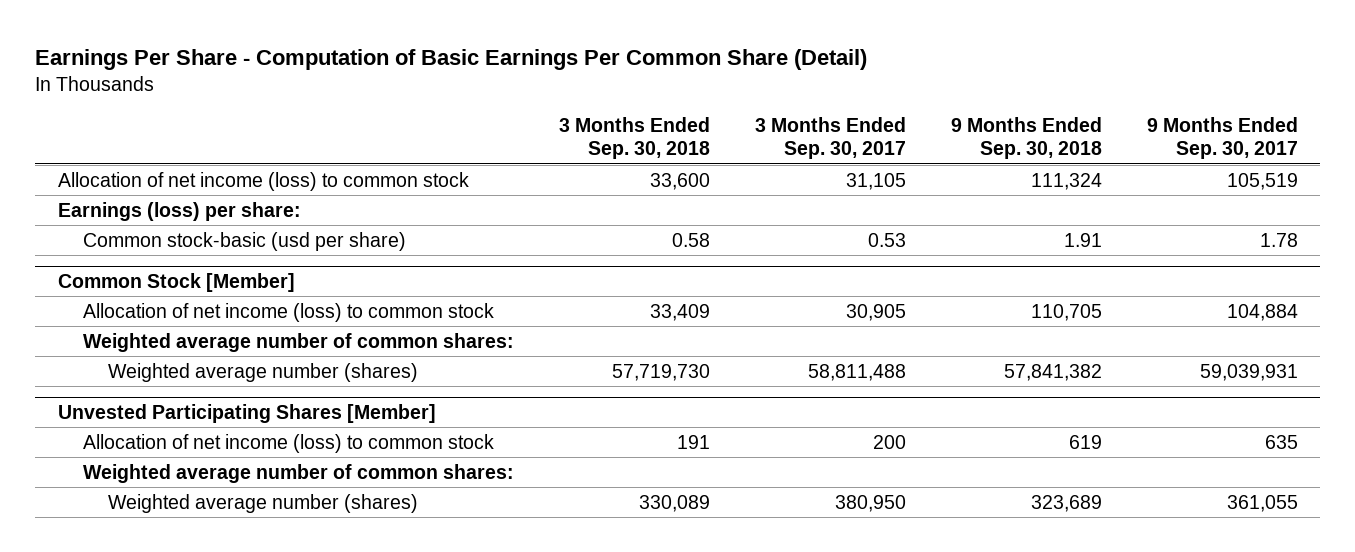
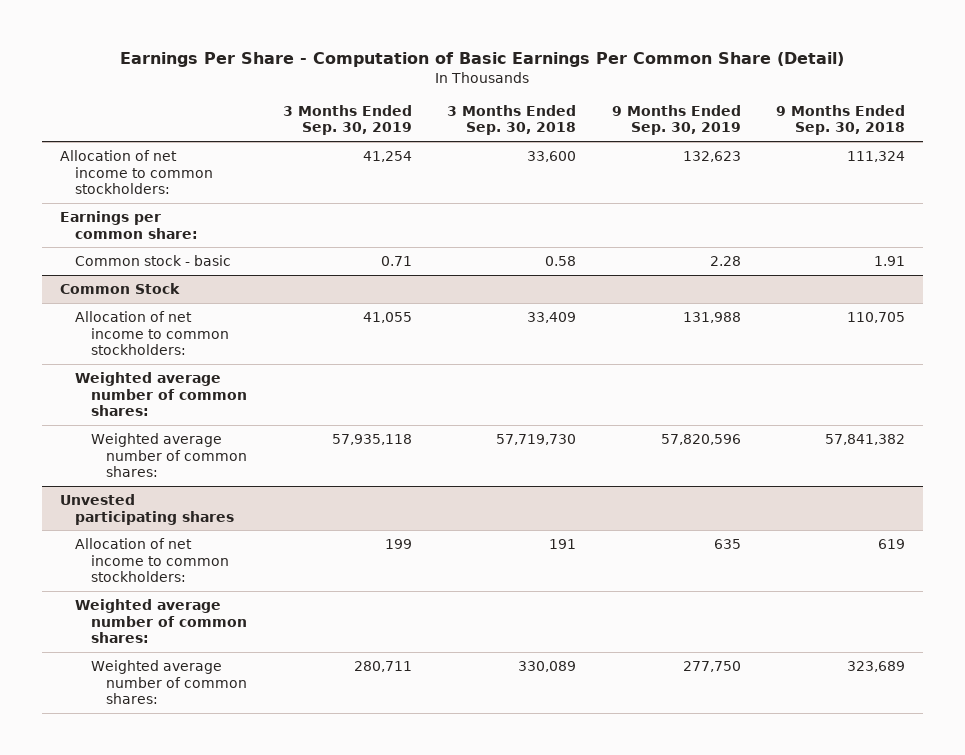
[754,117,906,160] 3 Months Ended Sep. 30, 2017 -> none
[1146,117,1298,160] 9 Months Ended Sep. 30, 2017 -> none
none -> [282,104,412,136] 3 Months Ended Sep. 30, 2019
none -> [611,104,741,136] 9 Months Ended Sep. 30, 2019
[57,171,469,191] Allocation of net income (loss) to common stock -> [59,149,214,195] Allocation of net income to common stockholders:
[57,201,301,221] Earnings (loss) per share: -> [59,210,199,239] Earnings per common share:
[83,231,407,251] Common stock-basic (usd per share) -> [75,254,232,266] Common stock - basic
[57,273,295,293] Common Stock [Member] -> [59,282,180,294] Common Stock
[83,302,495,322] Allocation of net income (loss) to common stock -> [75,310,229,356] Allocation of net income to common stockholders:
[108,362,419,382] Weighted average number (shares) -> [90,432,248,478] Weighted average number of common shares:
[57,404,436,424] Unvested Participating Shares [Member] -> [59,493,235,525] Unvested participating shares
[83,433,495,453] Allocation of net income (loss) to common stock -> [75,537,229,583] Allocation of net income to common stockholders:
[108,493,419,513] Weighted average number (shares) -> [90,659,248,705] Weighted average number of common shares:

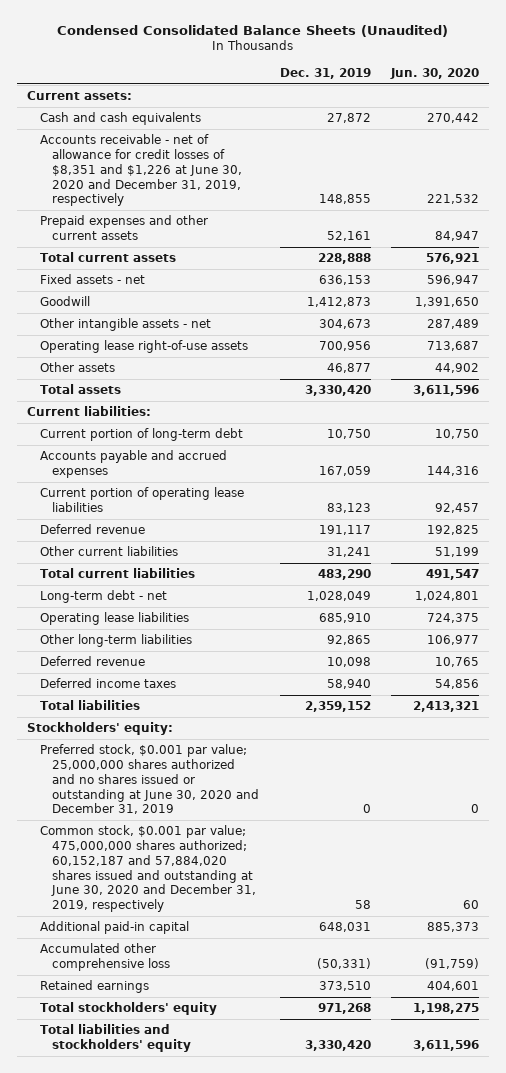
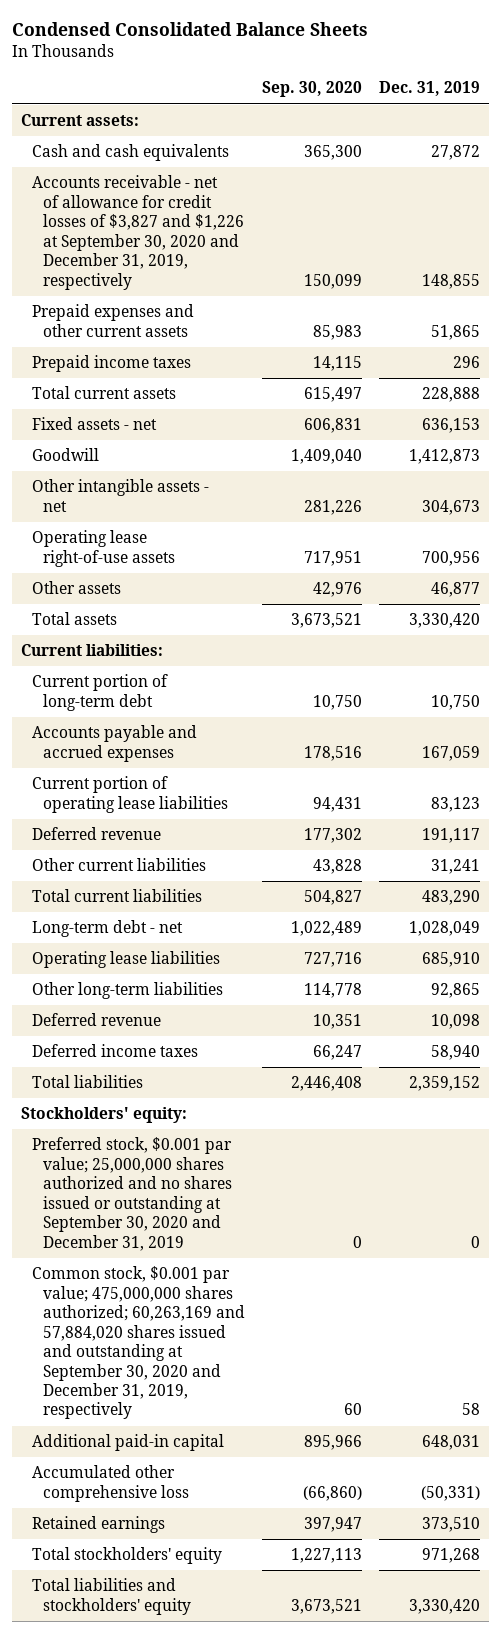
[57,24,449,37] Condensed Consolidated Balance Sheets (Unaudited) -> [12,22,369,37] Condensed Consolidated Balance Sheets
[389,68,479,80] Jun. 30, 2020 -> none
none -> [262,81,363,98] Sep. 30, 2020
[39,134,243,207] Accounts receivable - net of allowance for credit losses of $8,351 and $1,226 at June 30, 2020 and December 31, 2019, respectively -> [31,175,244,290] Accounts receivable - net of allowance for credit losses of $3,827 and $1,226 at September 30, 2020 and December 31, 2019, respectively
[326,230,371,241] 52,161 -> [431,324,481,340] 51,865
none -> [31,355,191,373] Prepaid income taxes
[39,744,260,815] Preferred stock, $0.001 par value; 25,000,000 shares authorized and no shares issued or outstanding at June 30, 2020 and December 31, 2019 -> [31,1137,232,1251] Preferred stock, $0.001 par value; 25,000,000 shares authorized and no shares issued or outstanding at September 30, 2020 and December 31, 2019
[39,825,257,913] Common stock, $0.001 par value; 475,000,000 shares authorized; 60,152,187 and 57,884,020 shares issued and outstanding at June 30, 2020 and December 31, 2019, respectively -> [31,1266,245,1420] Common stock, $0.001 par value; 475,000,000 shares authorized; 60,263,169 and 57,884,020 shares issued and outstanding at September 30, 2020 and December 31, 2019, respectively

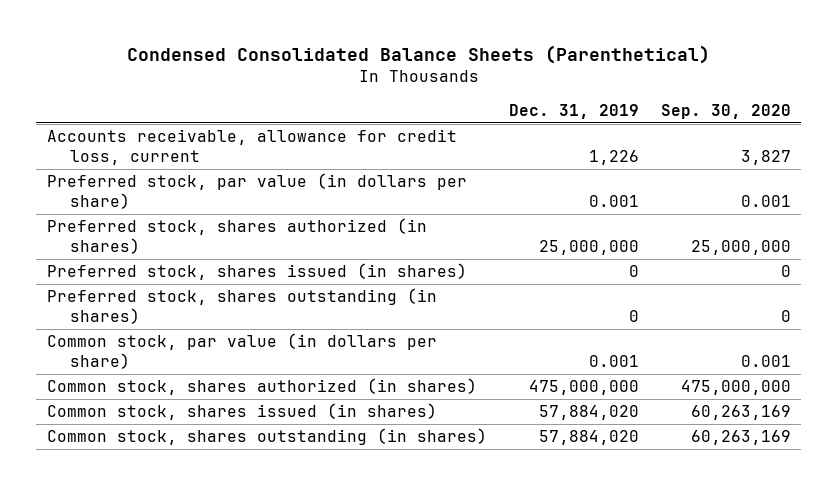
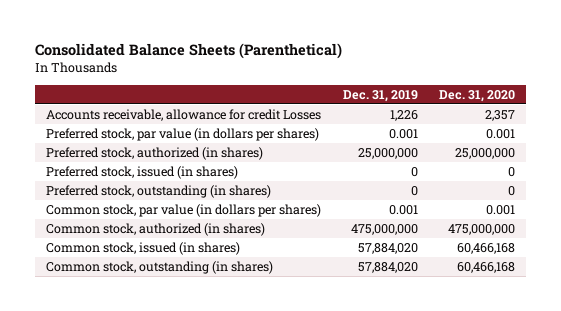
[126,44,710,64] Condensed Consolidated Balance Sheets (Parenthetical) -> [35,42,343,59] Consolidated Balance Sheets (Parenthetical)
[660,103,791,119] Sep. 30, 2020 -> none
none -> [439,89,516,102] Dec. 31, 2020
[47,129,458,165] Accounts receivable, allowance for credit loss, current -> [45,109,321,122] Accounts receivable, allowance for credit Losses
[47,173,468,209] Preferred stock, par value (in dollars per share) -> [45,128,319,142] Preferred stock, par value (in dollars per shares)
[47,218,428,254] Preferred stock, shares authorized (in shares) -> [45,147,263,161] Preferred stock, authorized (in shares)
[47,263,468,281] Preferred stock, shares issued (in shares) -> [45,166,238,180] Preferred stock, issued (in shares)
[47,288,438,324] Preferred stock, shares outstanding (in shares) -> [45,185,271,199] Preferred stock, outstanding (in shares)
[47,333,438,369] Common stock, par value (in dollars per share) -> [45,204,321,218] Common stock, par value (in dollars per shares)
[47,378,478,396] Common stock, shares authorized (in shares) -> [45,223,265,237] Common stock, authorized (in shares)
[47,403,438,421] Common stock, shares issued (in shares) -> [45,242,240,256] Common stock, issued (in shares)
[47,428,488,446] Common stock, shares outstanding (in shares) -> [45,261,273,275] Common stock, outstanding (in shares)

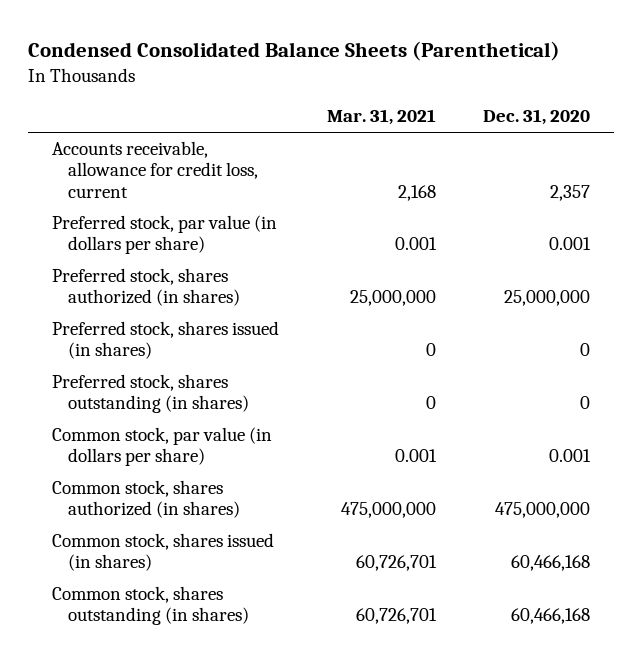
[35,42,343,59] Consolidated Balance Sheets (Parenthetical) -> [28,40,561,61] Condensed Consolidated Balance Sheets (Parenthetical)
[342,89,418,102] Dec. 31, 2019 -> none
none -> [326,109,436,126] Mar. 31, 2021
[45,109,321,122] Accounts receivable, allowance for credit Losses -> [52,141,259,198] Accounts receivable, allowance for credit loss, current
[45,128,319,142] Preferred stock, par value (in dollars per shares) -> [52,215,278,255] Preferred stock, par value (in dollars per share)
[45,147,263,161] Preferred stock, authorized (in shares) -> [52,268,241,307] Preferred stock, shares authorized (in shares)
[45,166,238,180] Preferred stock, issued (in shares) -> [52,321,280,360] Preferred stock, shares issued (in shares)
[45,185,271,199] Preferred stock, outstanding (in shares) -> [52,374,250,414] Preferred stock, shares outstanding (in shares)
[45,204,321,218] Common stock, par value (in dollars per shares) -> [52,427,273,467] Common stock, par value (in dollars per share)
[45,223,265,237] Common stock, authorized (in shares) -> [52,480,241,519] Common stock, shares authorized (in shares)
[45,242,240,256] Common stock, issued (in shares) -> [52,533,275,572] Common stock, shares issued (in shares)
[45,261,273,275] Common stock, outstanding (in shares) -> [52,586,250,626] Common stock, shares outstanding (in shares)

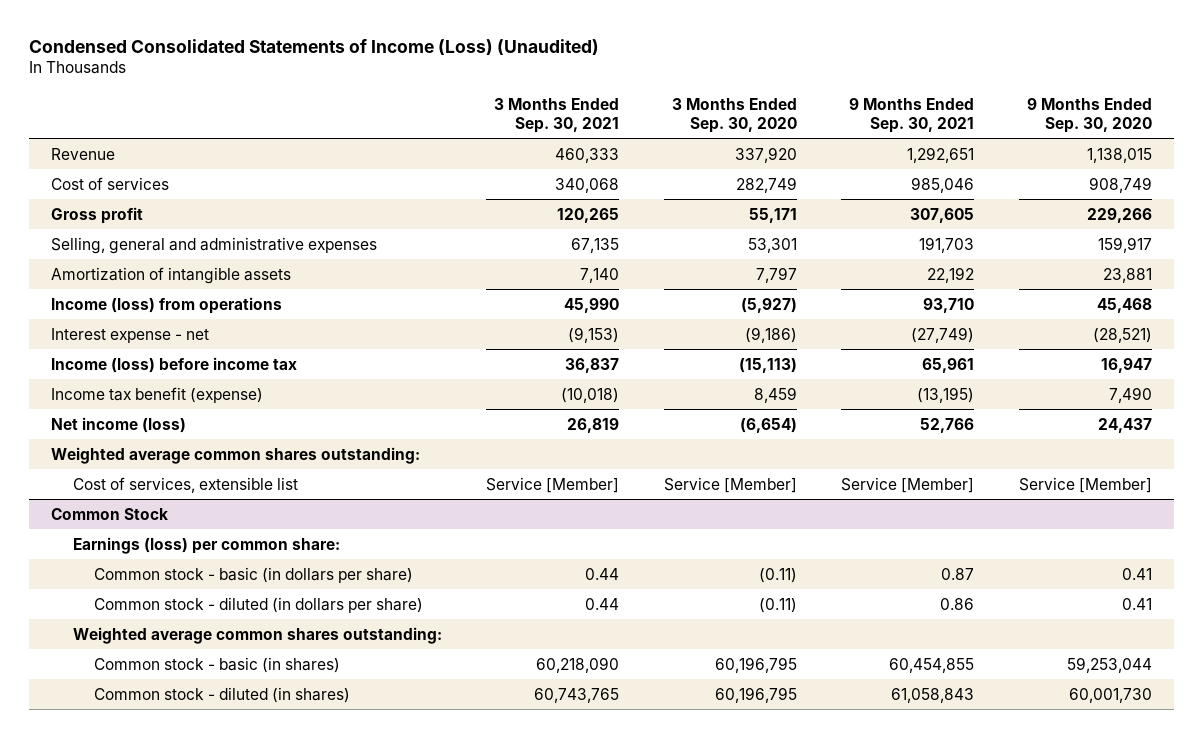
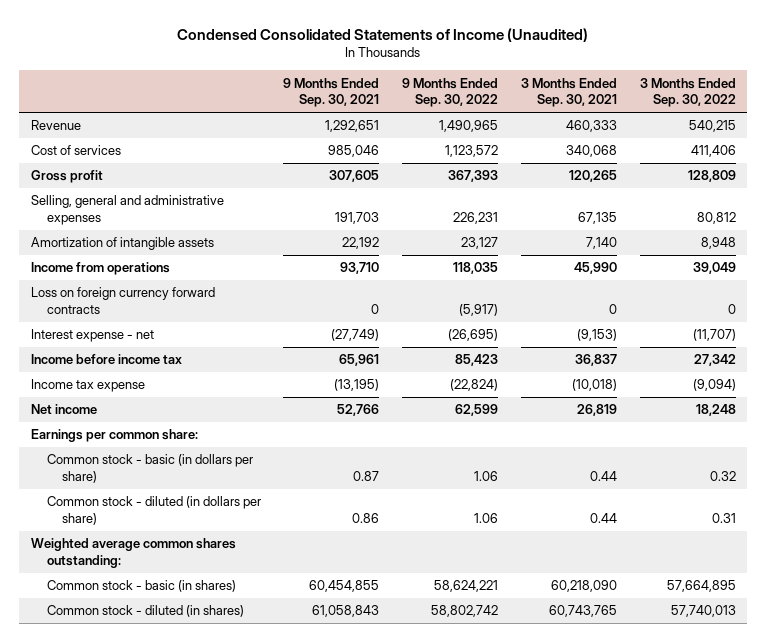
[28,38,599,55] Condensed Consolidated Statements of Income (Loss) (Unaudited) -> [177,27,589,42] Condensed Consolidated Statements of Income (Unaudited)
[671,97,797,133] 3 Months Ended Sep. 30, 2020 -> none
[1027,97,1153,133] 9 Months Ended Sep. 30, 2020 -> none
none -> [402,77,499,108] 9 Months Ended Sep. 30, 2022
none -> [639,77,736,108] 3 Months Ended Sep. 30, 2022
[50,296,282,314] Income (loss) from operations -> [30,262,170,276] Income from operations
none -> [30,287,215,314] Loss on foreign currency forward contracts
[50,446,420,464] Weighted average common shares outstanding: -> none
[72,476,298,493] Cost of services, extensible list -> none
[50,507,168,520] Common Stock -> none
[50,356,297,373] Income (loss) before income tax -> [30,354,182,365] Income before income tax
[50,386,263,403] Income tax benefit (expense) -> [30,379,145,393] Income tax expense
[50,416,186,433] Net income (loss) -> [30,404,97,415] Net income
[72,536,340,554] Earnings (loss) per common share: -> [30,429,198,443] Earnings per common share:

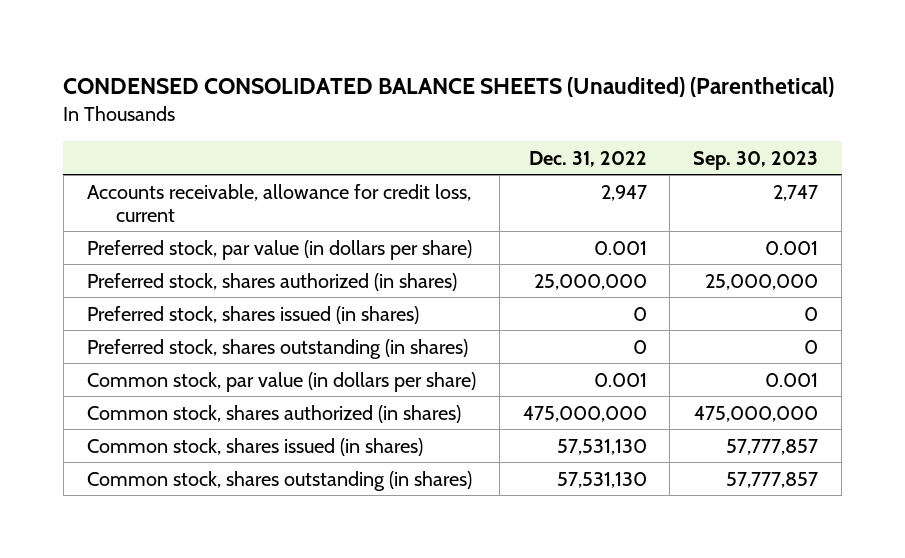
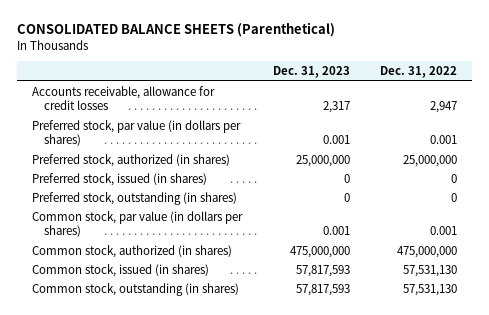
[63,77,835,98] CONDENSED CONSOLIDATED BALANCE SHEETS (Unaudited) (Parenthetical) -> [16,22,335,38] CONSOLIDATED BALANCE SHEETS (Parenthetical)
[693,150,819,170] Sep. 30, 2023 -> none
none -> [272,66,350,79] Dec. 31, 2023
[86,183,471,222] Accounts receivable, allowance for credit loss, current -> [31,85,215,111] Accounts receivable, allowance for credit losses
[86,239,472,260] Preferred stock, par value (in dollars per share) -> [31,119,241,147] Preferred stock, par value (in dollars per shares)
[86,272,457,291] Preferred stock, shares authorized (in shares) -> [31,153,230,167] Preferred stock, authorized (in shares)
[86,305,419,324] Preferred stock, shares issued (in shares) -> [31,172,207,186] Preferred stock, issued (in shares)
[86,338,468,359] Preferred stock, shares outstanding (in shares) -> [31,191,237,205] Preferred stock, outstanding (in shares)
[86,371,476,392] Common stock, par value (in dollars per share) -> [31,210,243,238] Common stock, par value (in dollars per shares)
[86,404,461,423] Common stock, shares authorized (in shares) -> [31,244,232,258] Common stock, authorized (in shares)
[86,437,423,456] Common stock, shares issued (in shares) -> [31,263,209,277] Common stock, issued (in shares)
[86,470,472,491] Common stock, shares outstanding (in shares) -> [31,282,239,296] Common stock, outstanding (in shares)

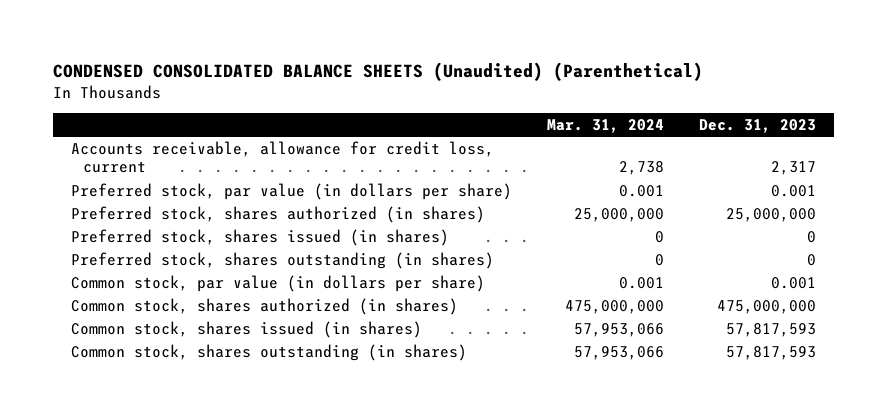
[16,22,335,38] CONSOLIDATED BALANCE SHEETS (Parenthetical) -> [52,61,703,81] CONDENSED CONSOLIDATED BALANCE SHEETS (Unaudited) (Parenthetical)
[380,66,458,79] Dec. 31, 2022 -> none
none -> [546,119,664,134] Mar. 31, 2024
[31,85,215,111] Accounts receivable, allowance for credit losses -> [70,140,494,174] Accounts receivable, allowance for credit loss, current
[31,119,241,147] Preferred stock, par value (in dollars per shares) -> [70,182,512,200] Preferred stock, par value (in dollars per share)
[31,153,230,167] Preferred stock, authorized (in shares) -> [70,205,485,223] Preferred stock, shares authorized (in shares)
[31,172,207,186] Preferred stock, issued (in shares) -> [70,228,449,246] Preferred stock, shares issued (in shares)
[31,191,237,205] Preferred stock, outstanding (in shares) -> [70,251,494,269] Preferred stock, shares outstanding (in shares)
[31,210,243,238] Common stock, par value (in dollars per shares) -> [70,274,485,292] Common stock, par value (in dollars per share)
[31,244,232,258] Common stock, authorized (in shares) -> [70,297,458,315] Common stock, shares authorized (in shares)
[31,263,209,277] Common stock, issued (in shares) -> [70,320,422,338] Common stock, shares issued (in shares)
[31,282,239,296] Common stock, outstanding (in shares) -> [70,343,467,361] Common stock, shares outstanding (in shares)

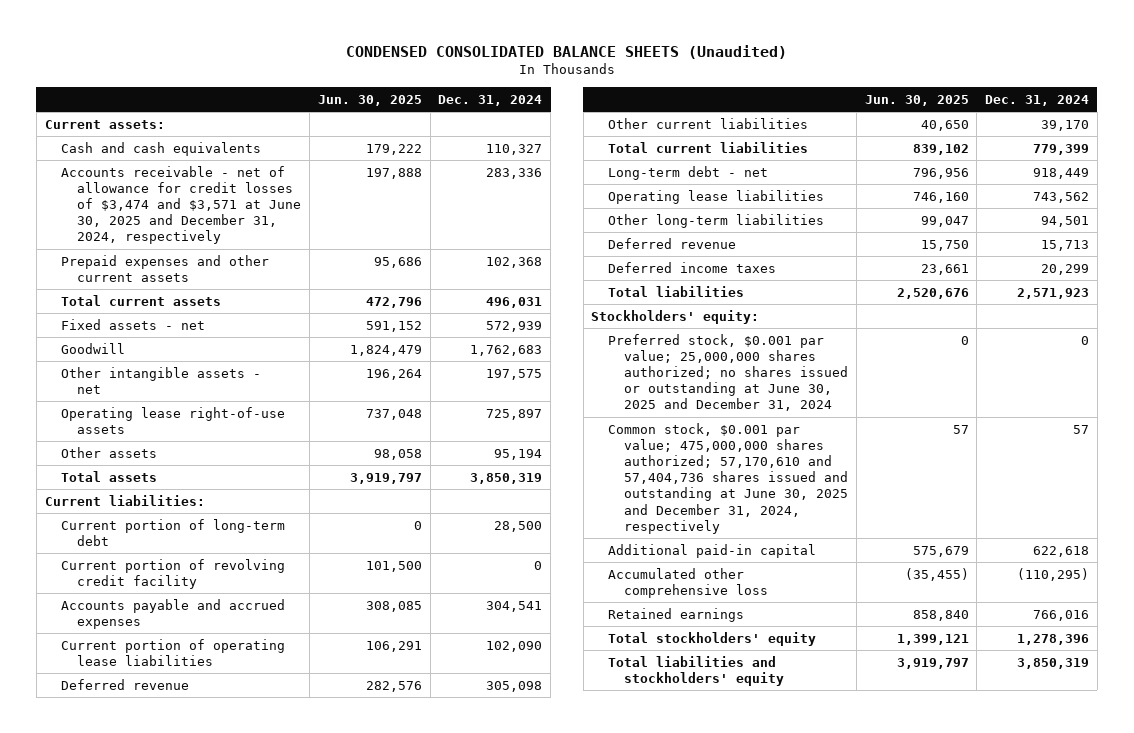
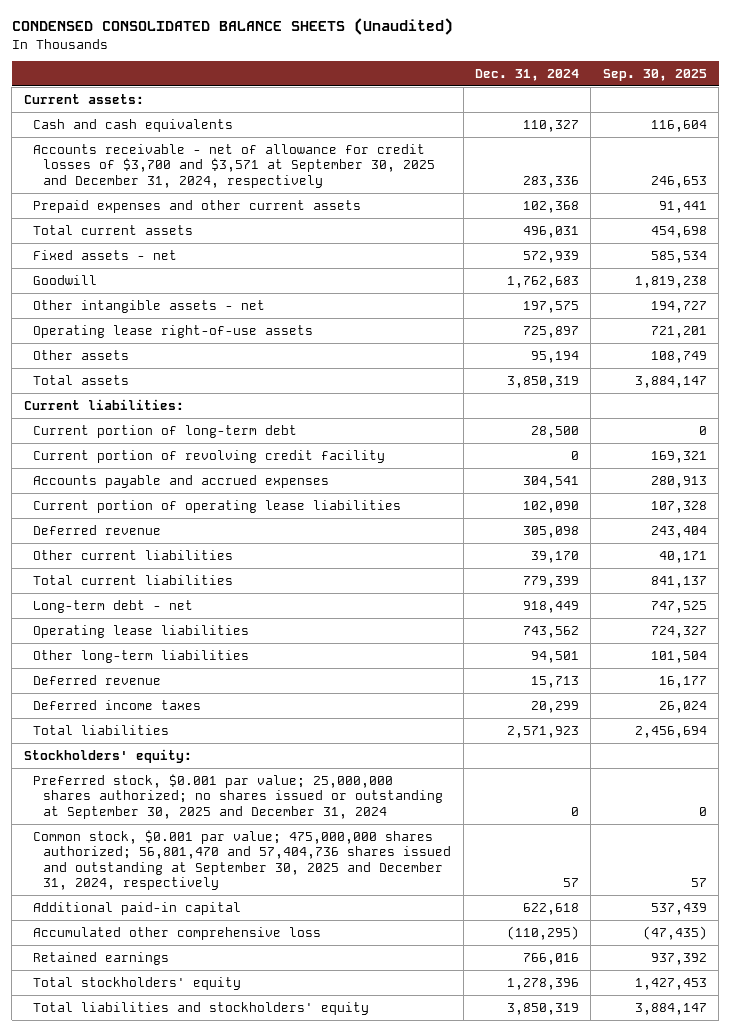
[317,95,422,107] Jun. 30, 2025 -> none
none -> [602,68,707,81] Sep. 30, 2025
[61,165,302,245] Accounts receivable - net of allowance for credit losses of $3,474 and $3,571 at June 30, 2025 and December 31, 2024, respectively -> [33,143,436,188] Accounts receivable - net of allowance for credit losses of $3,700 and $3,571 at September 30, 2025 and December 31, 2024, respectively
[607,333,849,412] Preferred stock, $0.001 par value; 25,000,000 shares authorized; no shares issued or outstanding at June 30, 2025 and December 31, 2024 -> [33,773,444,819] Preferred stock, $0.001 par value; 25,000,000 shares authorized; no shares issued or outstanding at September 30, 2025 and December 31, 2024
[607,422,849,534] Common stock, $0.001 par value; 475,000,000 shares authorized; 57,170,610 and 57,404,736 shares issued and outstanding at June 30, 2025 and December 31, 2024, respectively -> [33,829,452,891] Common stock, $0.001 par value; 475,000,000 shares authorized; 56,801,470 and 57,404,736 shares issued and outstanding at September 30, 2025 and December 31, 2024, respectively

